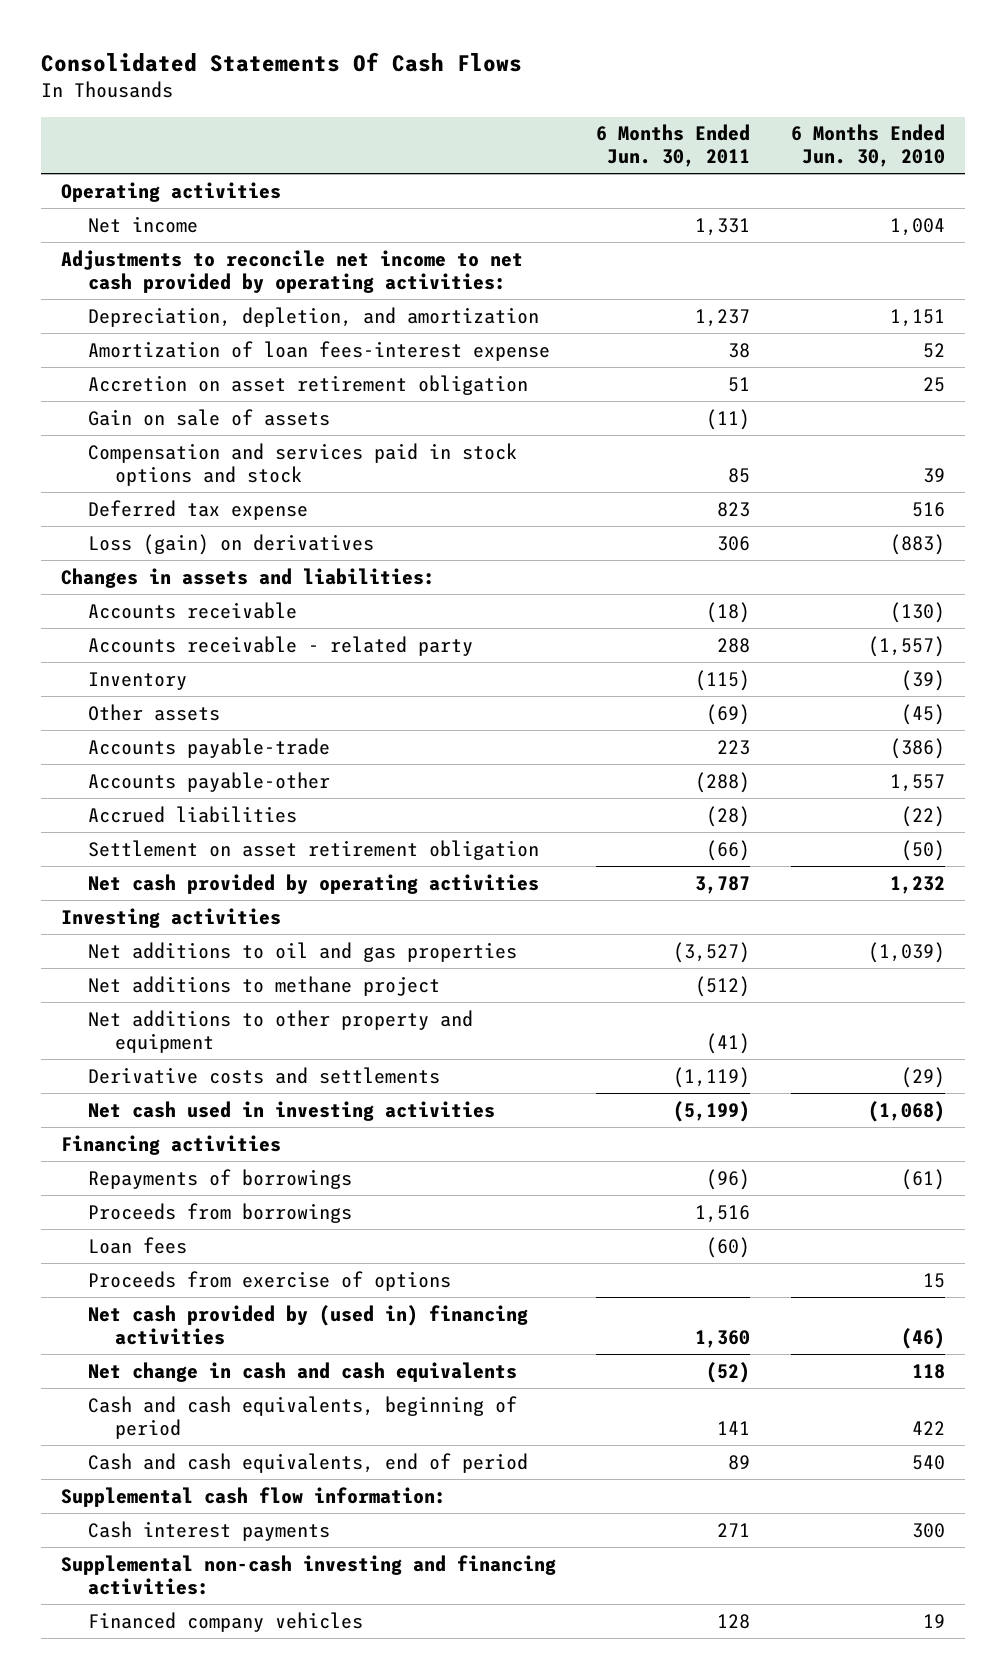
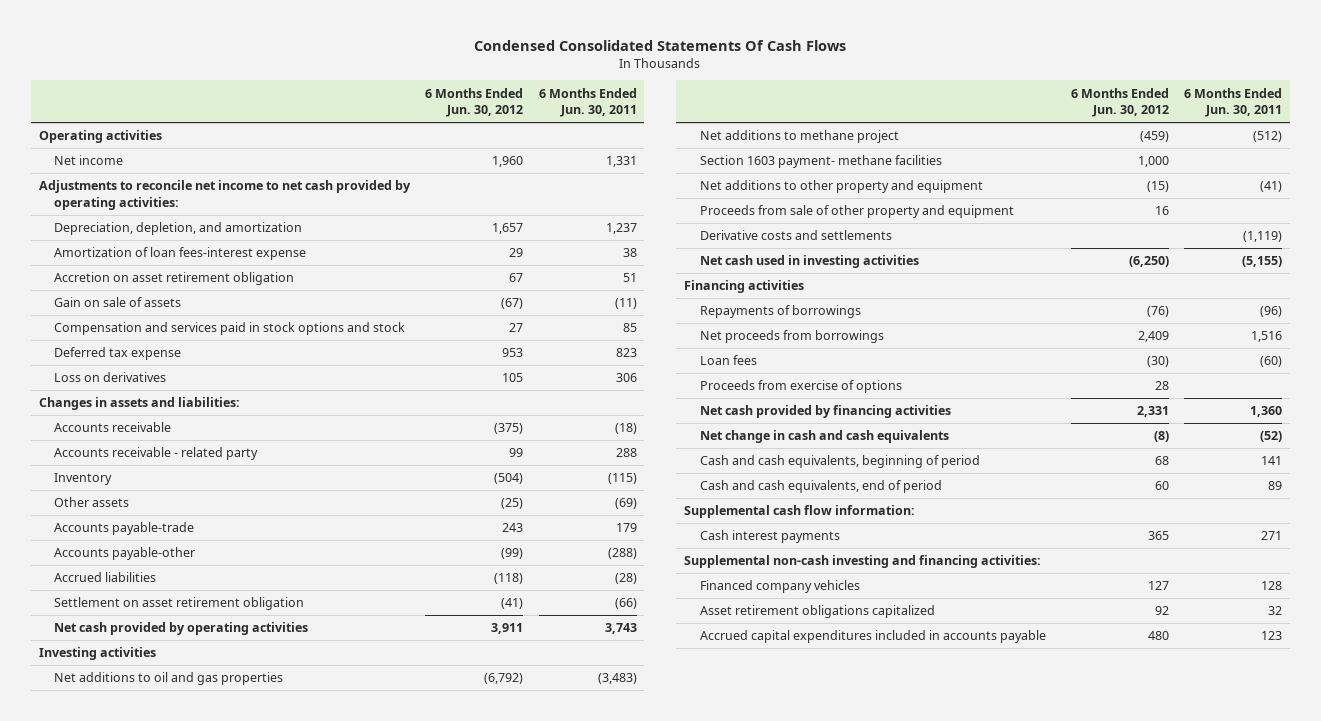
[40,51,522,72] Consolidated Statements Of Cash Flows -> [474,39,847,51] Condensed Consolidated Statements Of Cash Flows
[790,124,945,168] 6 Months Ended Jun. 30, 2010 -> none
none -> [425,87,524,118] 6 Months Ended Jun. 30, 2012
[87,533,374,555] Loss (gain) on derivatives -> [54,372,167,383] Loss on derivatives
[717,739,751,755] 223 -> [615,523,637,533] 179
[695,875,751,894] 3,787 -> [604,623,637,635] 3,743
[673,941,751,963] (3,527) -> [597,673,637,685] (3,483)
none -> [699,155,942,169] Section 1603 payment- methane facilities
none -> [699,205,1014,219] Proceeds from sale of other property and equipment
[673,1100,751,1122] (5,199) -> [1242,256,1283,268] (5,155)
[87,1202,352,1223] Proceeds from borrowings -> [699,330,884,344] Net proceeds from borrowings
[87,1304,528,1345] Net cash provided by (used in) financing activities -> [699,405,951,419] Net cash provided by financing activities
none -> [699,605,935,619] Asset retirement obligations capitalized
none -> [699,630,1046,644] Accrued capital expenditures included in accounts payable

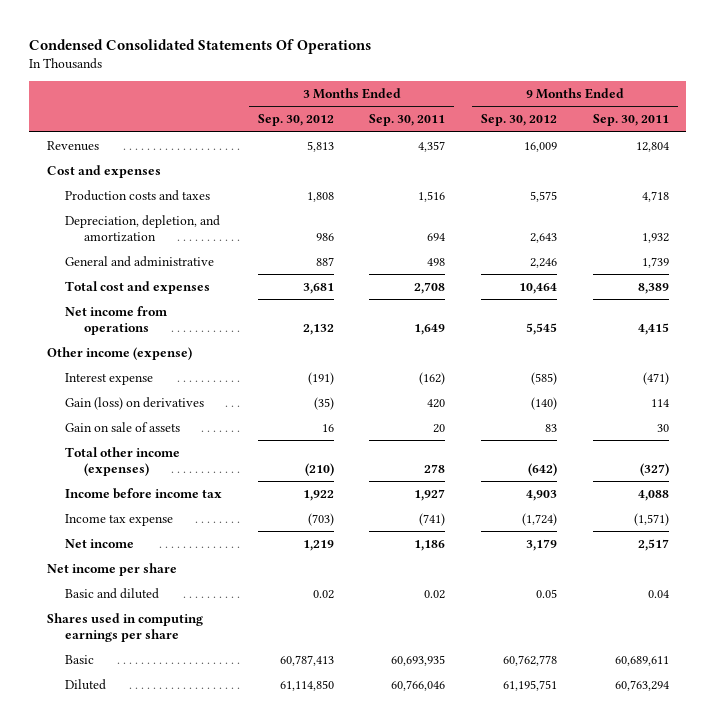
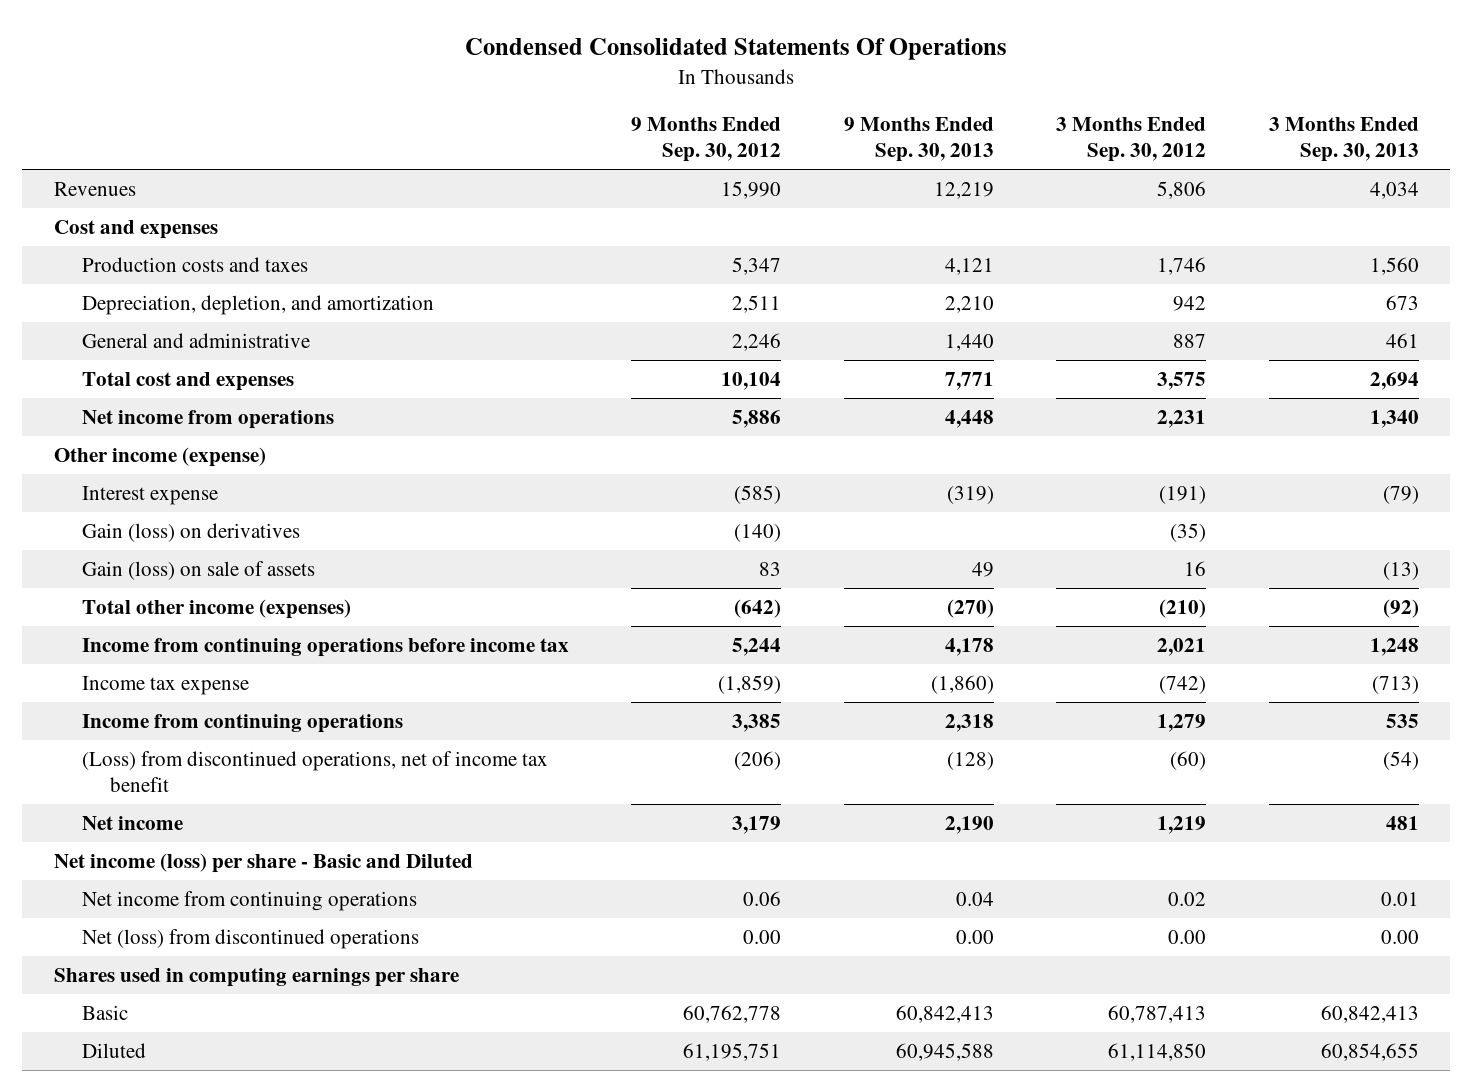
[369,114,446,127] Sep. 30, 2011 -> none
[592,114,669,127] Sep. 30, 2011 -> none
none -> [843,117,994,163] 9 Months Ended Sep. 30, 2013
none -> [1268,117,1419,163] 3 Months Ended Sep. 30, 2013
[306,141,334,153] 5,813 -> [1157,181,1207,200] 5,806
[524,142,558,153] 16,009 -> [721,181,782,200] 15,990
[306,192,334,203] 1,808 -> [1157,257,1207,276] 1,746
[530,191,558,203] 5,575 -> [732,257,782,276] 5,347
[315,233,334,242] 986 -> [1173,296,1207,312] 942
[530,233,558,244] 2,643 -> [732,295,782,314] 2,511
[302,283,334,295] 3,681 -> [1157,372,1207,391] 3,575
[519,283,558,295] 10,464 -> [721,372,782,391] 10,104
[302,324,334,336] 2,132 -> [1157,410,1207,429] 2,231
[526,323,558,336] 5,545 -> [732,410,782,429] 5,886
[65,422,181,433] Gain on sale of assets -> [81,561,315,581] Gain (loss) on sale of assets
[65,488,223,500] Income before income tax -> [81,638,569,658] Income from continuing operations before income tax
[302,490,334,502] 1,922 -> [1157,638,1207,657] 2,021
[526,490,558,502] 4,903 -> [732,638,782,657] 5,244
[307,513,334,527] (703) -> [1159,676,1207,695] (742)
[522,513,558,527] (1,724) -> [718,675,782,695] (1,859)
none -> [81,714,403,734] Income from continuing operations
none -> [81,751,548,793] (Loss) from discontinued operations, net of income tax benefit
[65,588,160,600] Basic and diluted -> none
[46,563,177,577] Net income per share -> [53,853,473,874] Net income (loss) per share - Basic and Diluted
none -> [81,891,417,912] Net income from continuing operations
none -> [81,929,419,950] Net (loss) from discontinued operations

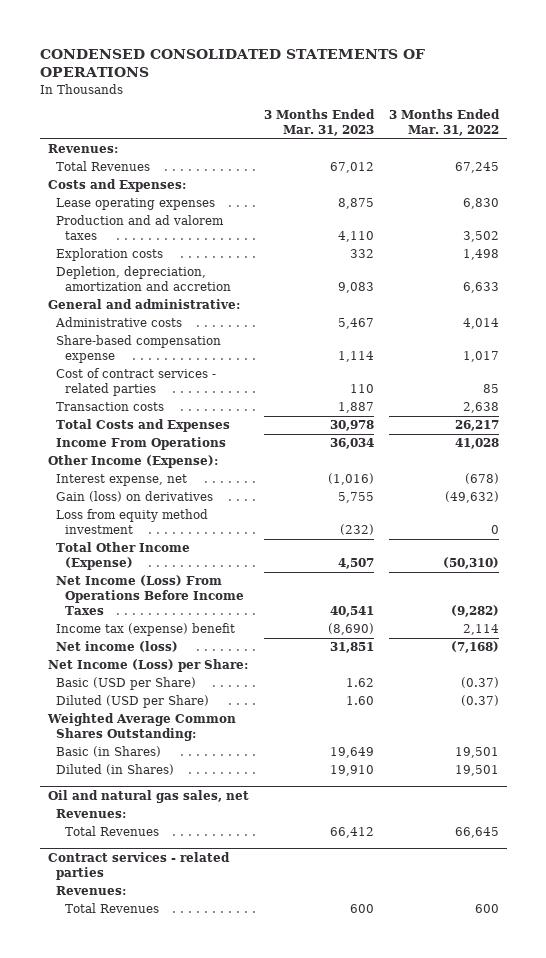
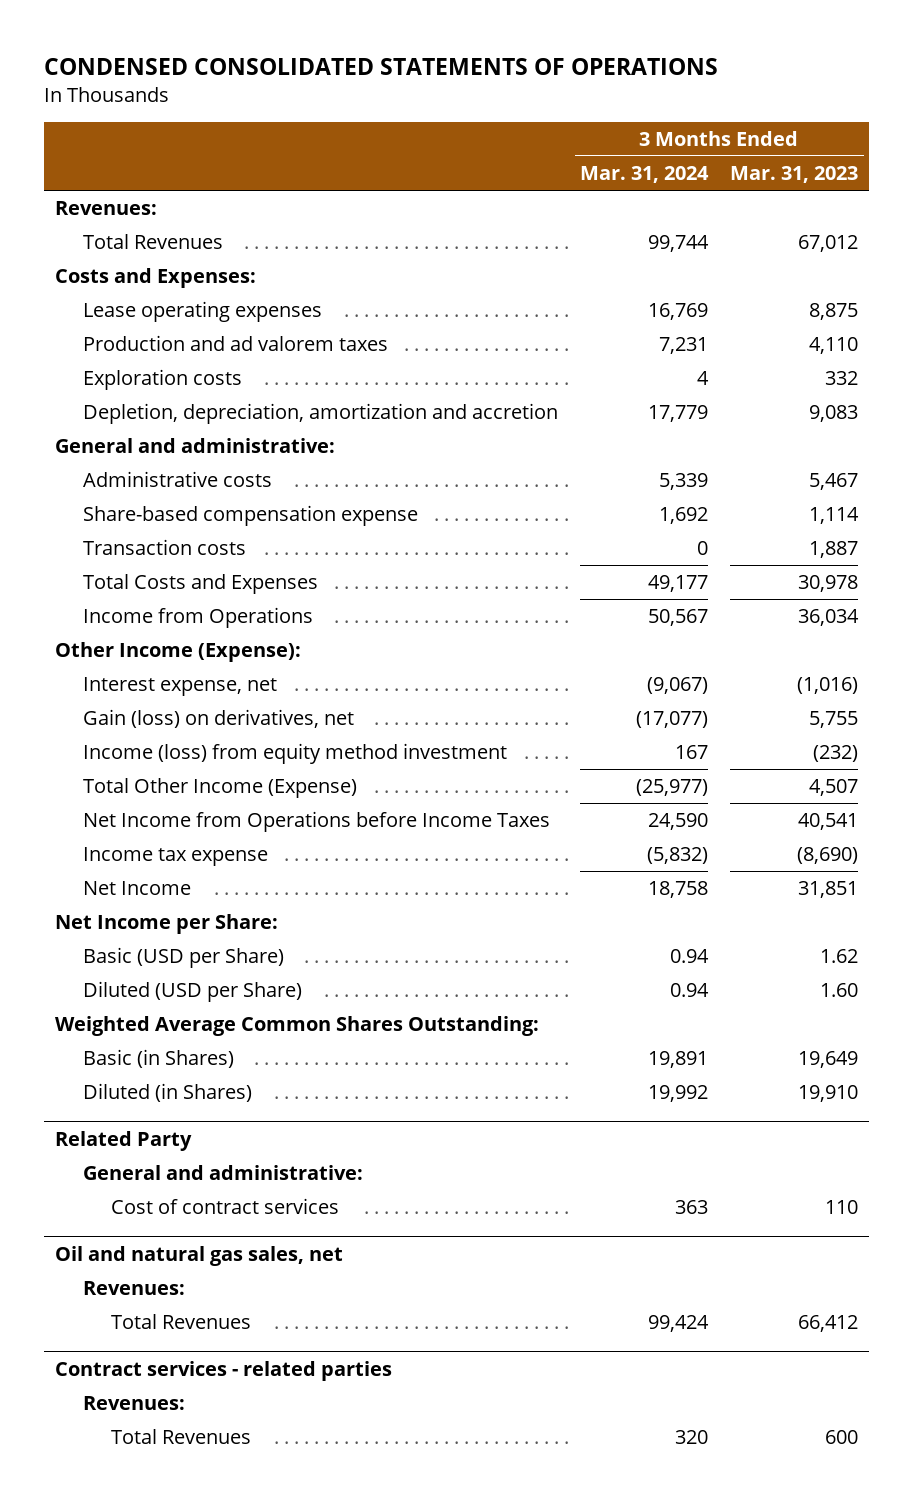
[388,109,500,137] 3 Months Ended Mar. 31, 2022 -> none
none -> [580,166,710,184] Mar. 31, 2024
[56,368,217,397] Cost of contract services - related parties -> none
[56,437,227,451] Income From Operations -> [82,607,313,629] Income from Operations
[56,491,214,503] Gain (loss) on derivatives -> [82,709,354,729] Gain (loss) on derivatives, net
[56,509,209,535] Loss from equity method investment -> [82,743,507,765] Income (loss) from equity method investment
[56,575,245,616] Net Income (Loss) From Operations Before Income Taxes -> [82,811,550,833] Net Income from Operations before Income Taxes
[56,623,236,637] Income tax (expense) benefit -> [82,847,268,867] Income tax expense
[56,641,179,653] Net income (loss) -> [82,881,191,896] Net Income
[47,659,248,673] Net Income (Loss) per Share: -> [54,914,278,935] Net Income per Share:
none -> [54,1130,192,1151] Related Party
none -> [82,1165,363,1181] General and administrative:
none -> [111,1198,340,1215] Cost of contract services

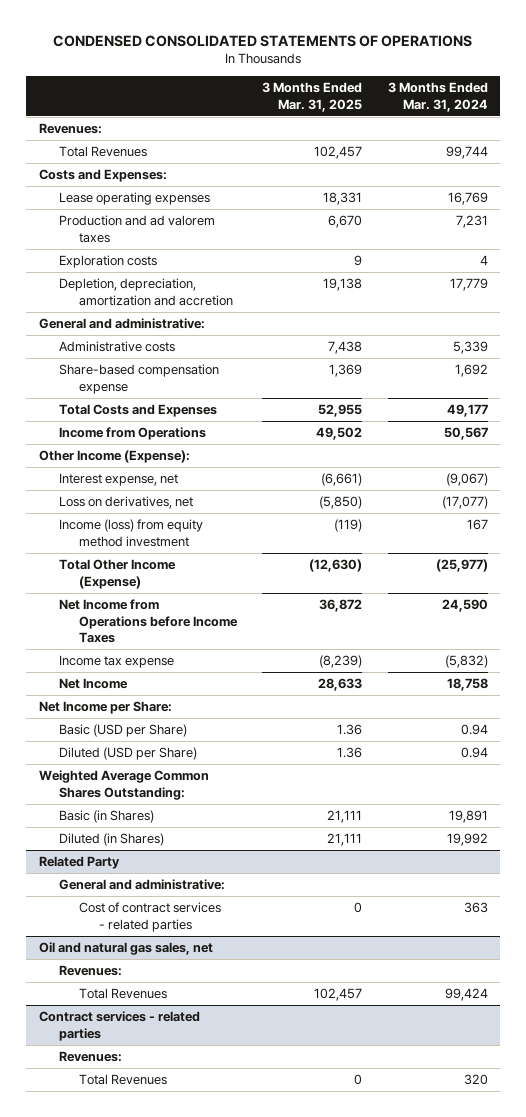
[730,166,859,184] Mar. 31, 2023 -> none
none -> [262,82,363,112] 3 Months Ended Mar. 31, 2025
[82,539,246,556] Transaction costs -> none
[82,709,354,729] Gain (loss) on derivatives, net -> [58,496,193,510] Loss on derivatives, net
[111,1198,340,1215] Cost of contract services -> [79,902,222,932] Cost of contract services - related parties

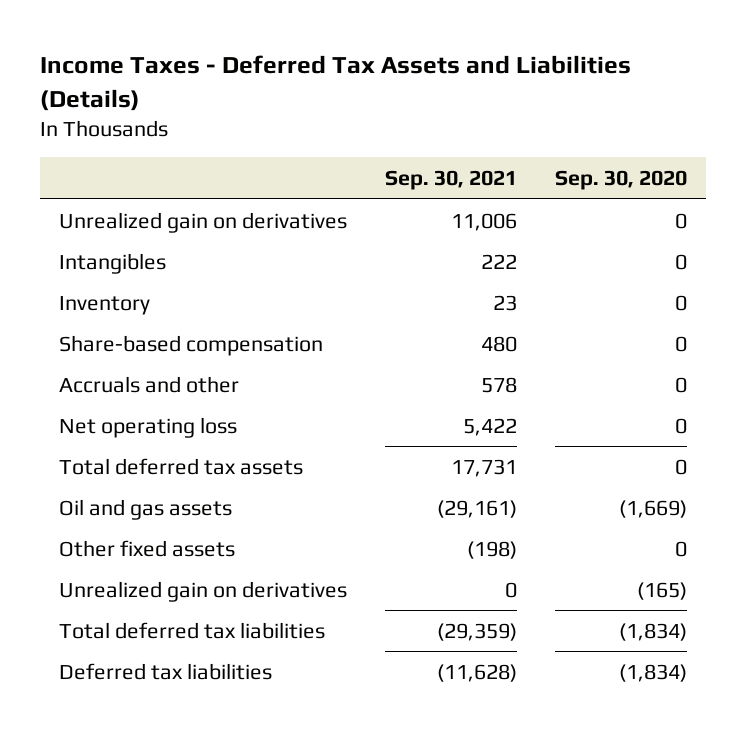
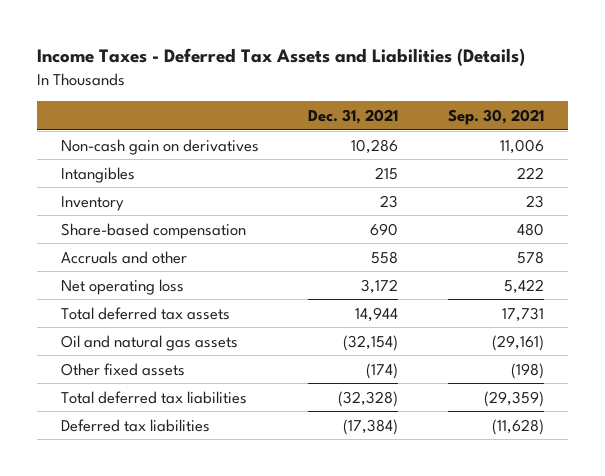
[555,169,688,190] Sep. 30, 2020 -> none
none -> [308,109,399,125] Dec. 31, 2021
[59,211,348,233] Unrealized gain on derivatives -> [61,138,260,155] Non-cash gain on derivatives
[59,498,233,520] Oil and gas assets -> [61,334,239,351] Oil and natural gas assets
[59,580,348,602] Unrealized gain on derivatives -> none

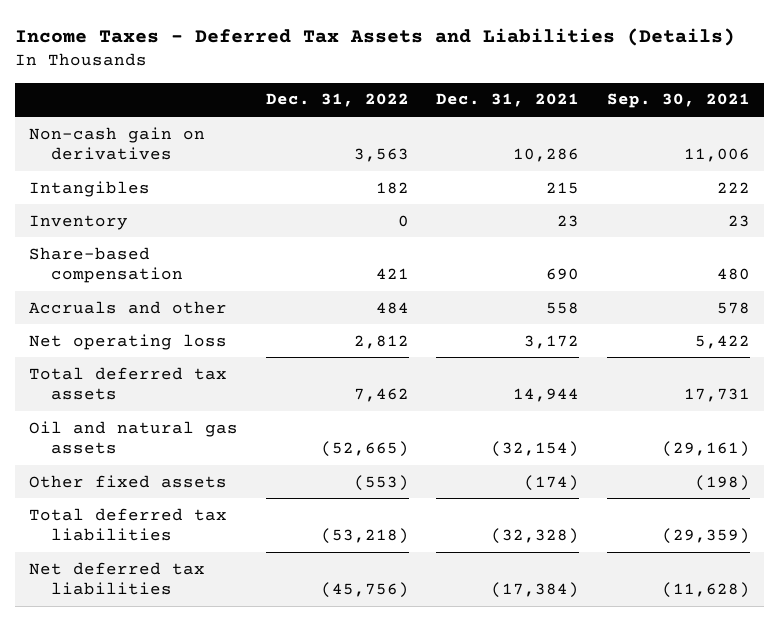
none -> [265,93,409,108] Dec. 31, 2022
[61,418,211,432] Deferred tax liabilities -> [29,561,206,596] Net deferred tax liabilities

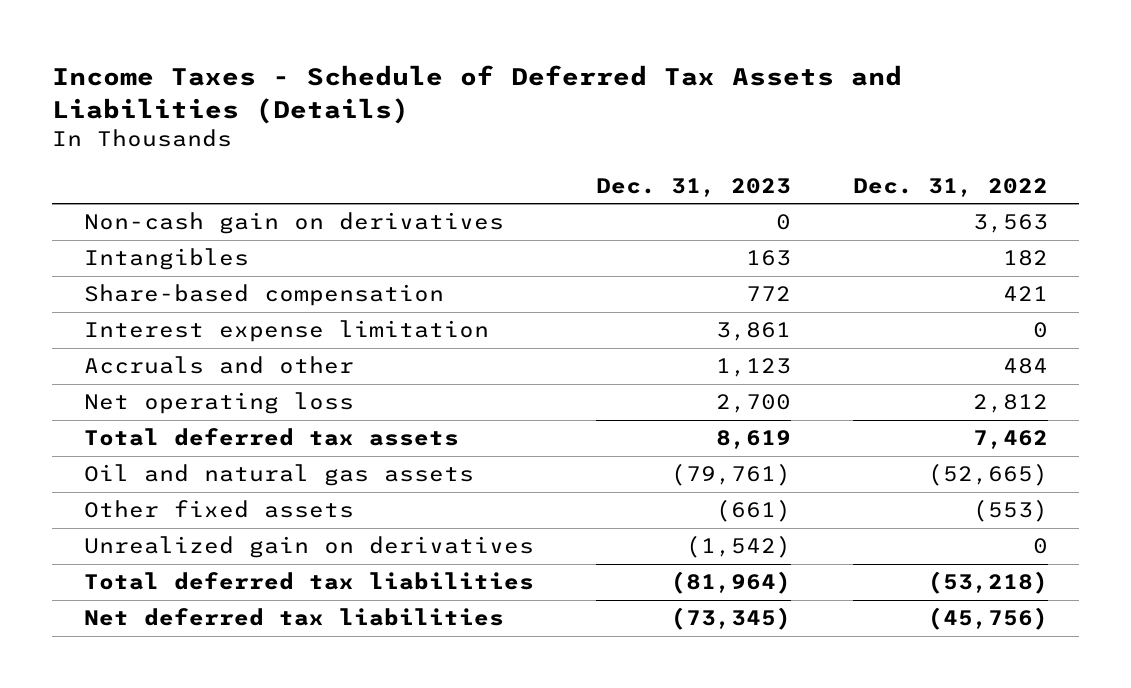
[15,28,736,47] Income Taxes - Deferred Tax Assets and Liabilities (Details) -> [52,65,903,124] Income Taxes - Schedule of Deferred Tax Assets and Liabilities (Details)
[436,93,580,108] Dec. 31, 2021 -> none
[607,93,751,109] Sep. 30, 2021 -> none
none -> [595,177,791,197] Dec. 31, 2023
[29,214,129,230] Inventory -> none
none -> [83,320,489,343] Interest expense limitation
none -> [83,536,534,559] Unrealized gain on derivatives

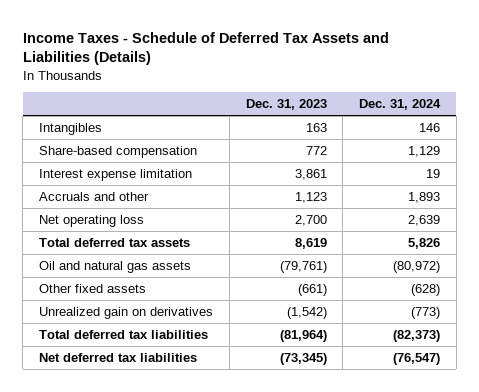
[852,177,1048,197] Dec. 31, 2022 -> none
none -> [359,99,442,111] Dec. 31, 2024
[83,212,504,235] Non-cash gain on derivatives -> none

